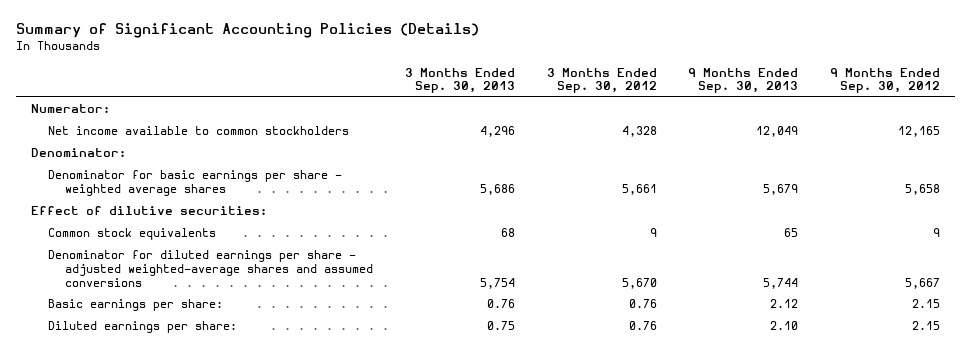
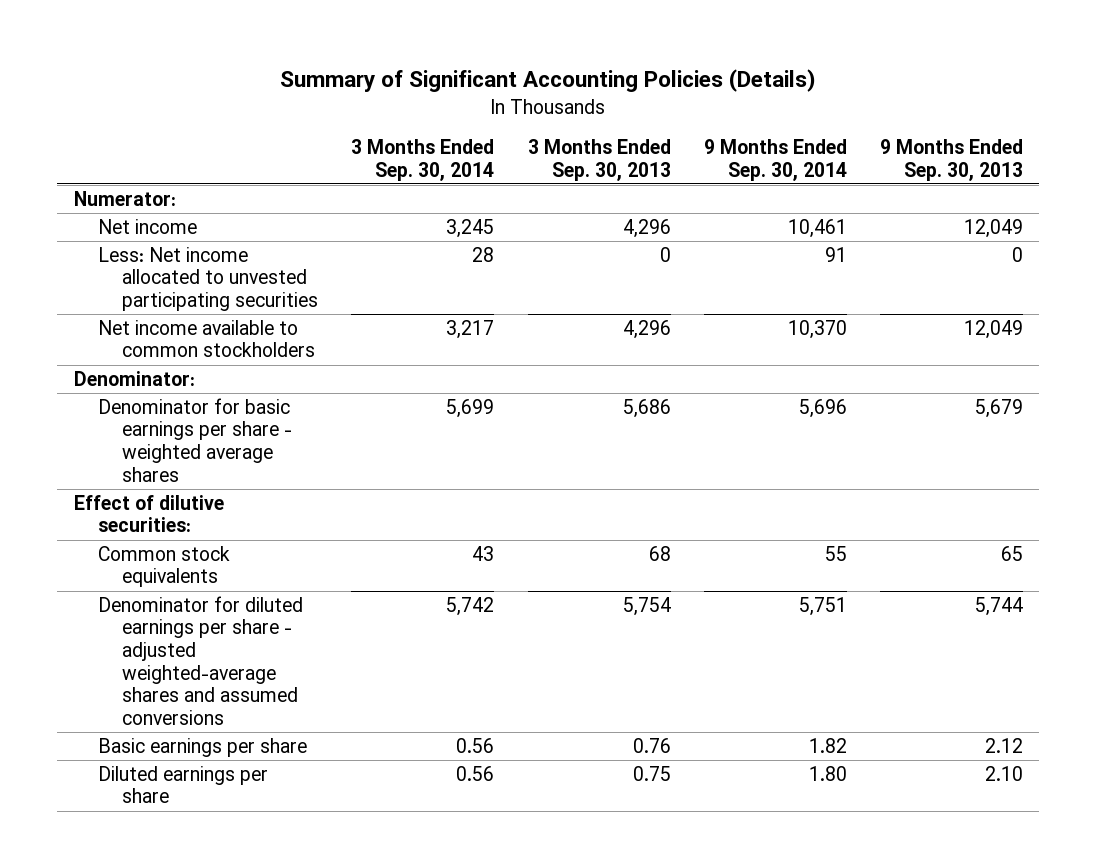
[546,67,657,94] 3 Months Ended Sep. 30, 2012 -> none
[829,67,940,94] 9 Months Ended Sep. 30, 2012 -> none
none -> [351,139,495,181] 3 Months Ended Sep. 30, 2014
none -> [703,139,847,181] 9 Months Ended Sep. 30, 2014
none -> [97,218,197,234] Net income
none -> [97,246,319,312] Less: Net income allocated to unvested participating securities
[48,299,224,312] Basic earnings per share: -> [97,737,307,757] Basic earnings per share
[48,321,238,334] Diluted earnings per share: -> [97,765,268,804] Diluted earnings per share

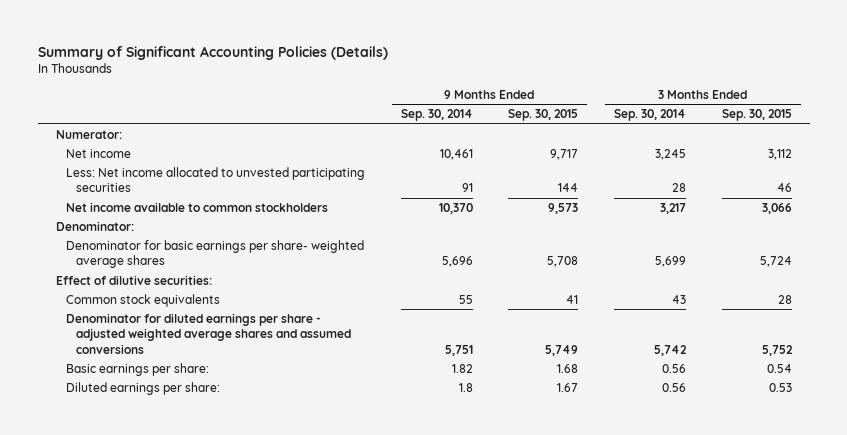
[527,139,671,181] 3 Months Ended Sep. 30, 2013 -> none
[879,139,1023,181] 9 Months Ended Sep. 30, 2013 -> none
none -> [508,109,579,122] Sep. 30, 2015
none -> [721,109,792,122] Sep. 30, 2015
[97,397,293,482] Denominator for basic earnings per share - weighted average shares -> [65,239,364,269] Denominator for basic earnings per share- weighted average shares
[97,595,303,725] Denominator for diluted earnings per share - adjusted weighted-average shares and assumed conversions -> [65,312,352,354] Denominator for diluted earnings per share - adjusted weighted average shares and assumed conversions
[97,737,307,757] Basic earnings per share -> [65,362,209,376] Basic earnings per share:
[97,765,268,804] Diluted earnings per share -> [65,381,220,395] Diluted earnings per share:
[808,765,847,781] 1.80 -> [458,382,473,392] 1.8

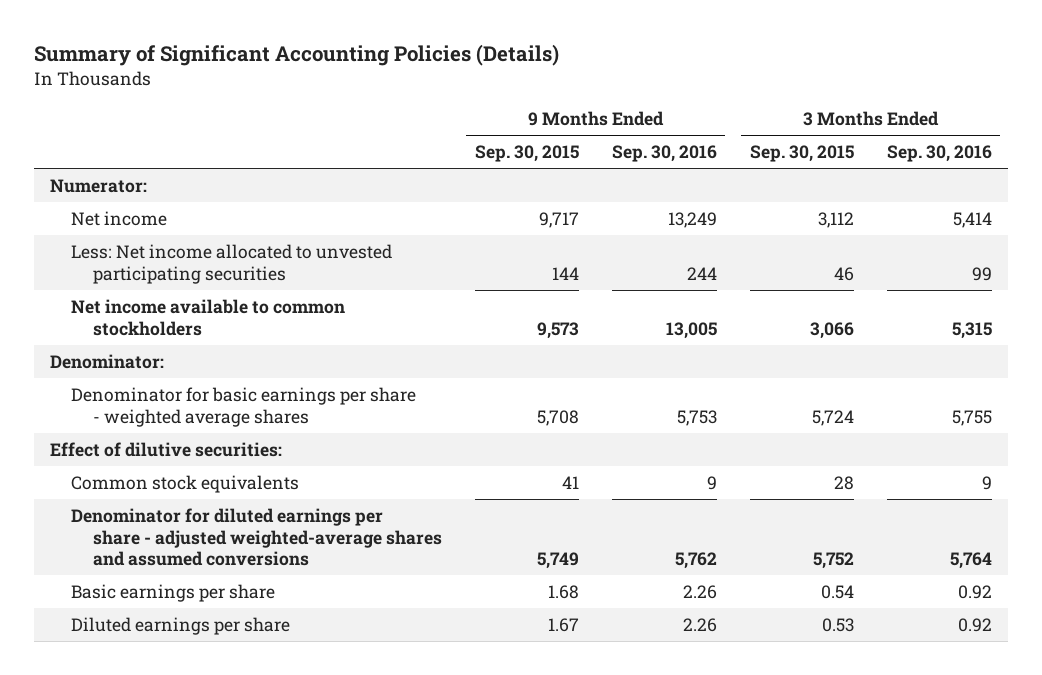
[400,109,473,122] Sep. 30, 2014 -> none
[614,109,687,122] Sep. 30, 2014 -> none
none -> [611,145,717,163] Sep. 30, 2016
none -> [886,145,992,163] Sep. 30, 2016
[65,239,364,269] Denominator for basic earnings per share- weighted average shares -> [71,386,417,427] Denominator for basic earnings per share - weighted average shares
[65,312,352,354] Denominator for diluted earnings per share - adjusted weighted average shares and assumed conversions -> [71,507,442,567] Denominator for diluted earnings per share - adjusted weighted-average shares and assumed conversions
[65,362,209,376] Basic earnings per share: -> [71,583,276,602] Basic earnings per share
[65,381,220,395] Diluted earnings per share: -> [71,616,291,635] Diluted earnings per share

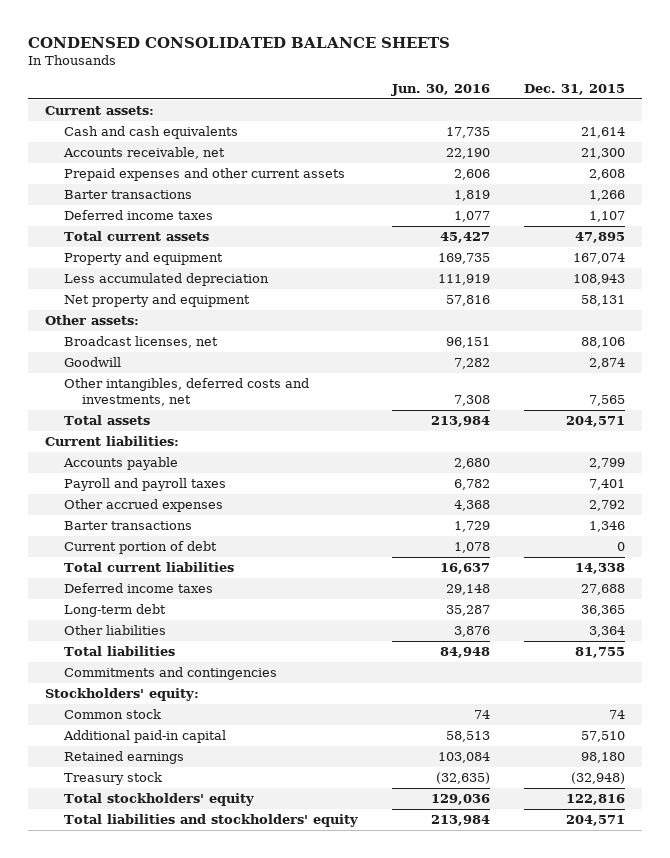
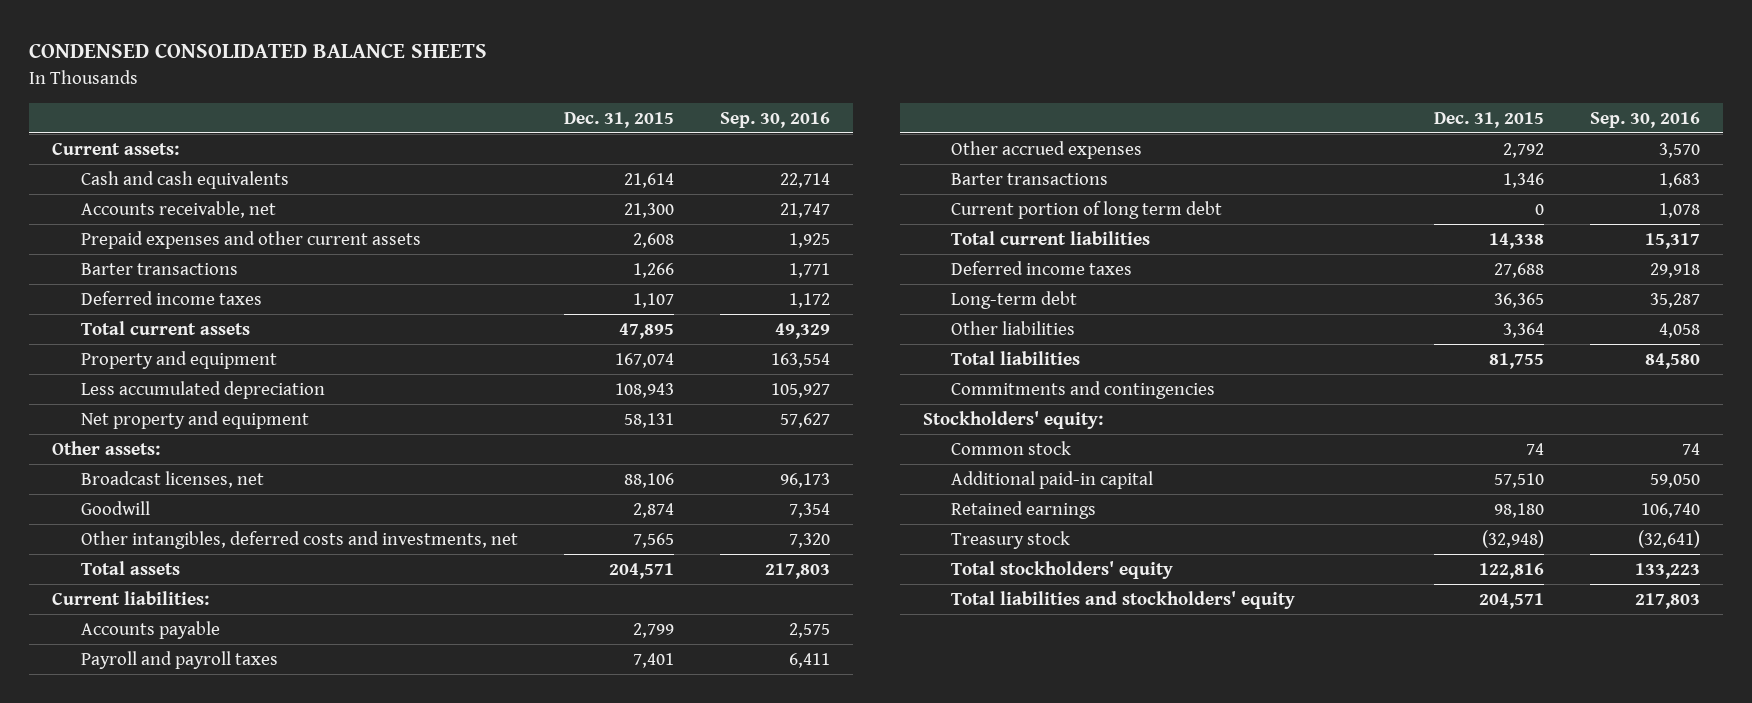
[390,83,490,96] Jun. 30, 2016 -> none
none -> [719,111,830,128] Sep. 30, 2016
[63,540,217,554] Current portion of debt -> [951,200,1223,219] Current portion of long term debt

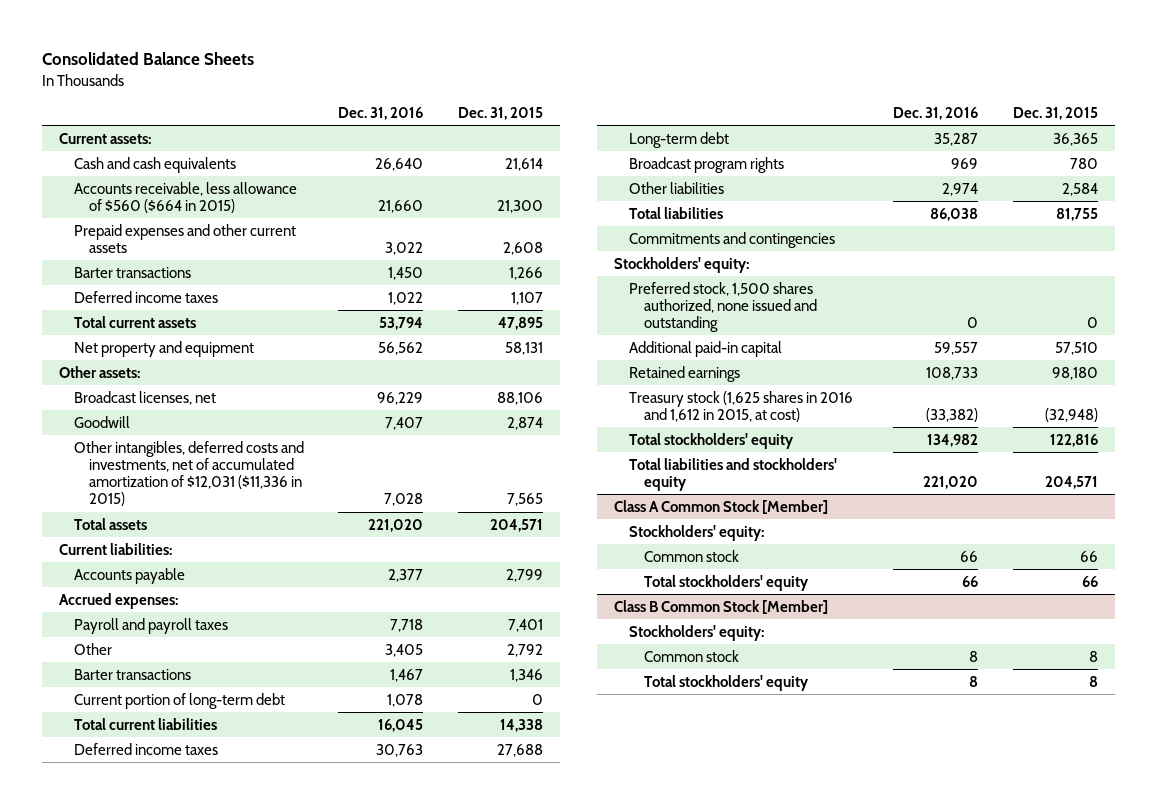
[29,43,488,59] CONDENSED CONSOLIDATED BALANCE SHEETS -> [42,52,255,66] Consolidated Balance Sheets
[719,111,830,128] Sep. 30, 2016 -> none
none -> [338,107,424,121] Dec. 31, 2016
[80,200,276,218] Accounts receivable, net -> [74,181,298,213] Accounts receivable, less allowance of $560 ($664 in 2015)
[80,350,277,369] Property and equipment -> none
[80,380,325,399] Less accumulated depreciation -> none
[80,530,518,549] Other intangibles, deferred costs and investments, net -> [74,440,305,507] Other intangibles, deferred costs and investments, net of accumulated amortization of $12,031 ($11,336 in 2015)
none -> [59,592,179,609] Accrued expenses:
[951,140,1143,159] Other accrued expenses -> [74,642,113,655] Other
[951,200,1223,219] Current portion of long term debt -> [74,692,286,709] Current portion of long-term debt
none -> [629,156,785,173] Broadcast program rights
[1503,322,1545,338] 3,364 -> [1061,182,1098,196] 2,584
[951,440,1072,455] Common stock -> none
none -> [629,281,818,333] Preferred stock, 1,500 shares authorized, none issued and outstanding
[951,530,1071,549] Treasury stock -> [629,390,854,422] Treasury stock (1,625 shares in 2016 and 1,612 in 2015, at cost)
none -> [614,499,829,514] Class A Common Stock [Member]
none -> [629,524,765,541] Stockholders' equity:
none -> [644,549,740,562] Common stock
none -> [644,574,810,591] Total stockholders' equity
none -> [614,599,829,614] Class B Common Stock [Member]
none -> [629,624,765,641] Stockholders' equity:
none -> [644,649,740,662] Common stock
none -> [644,674,810,691] Total stockholders' equity

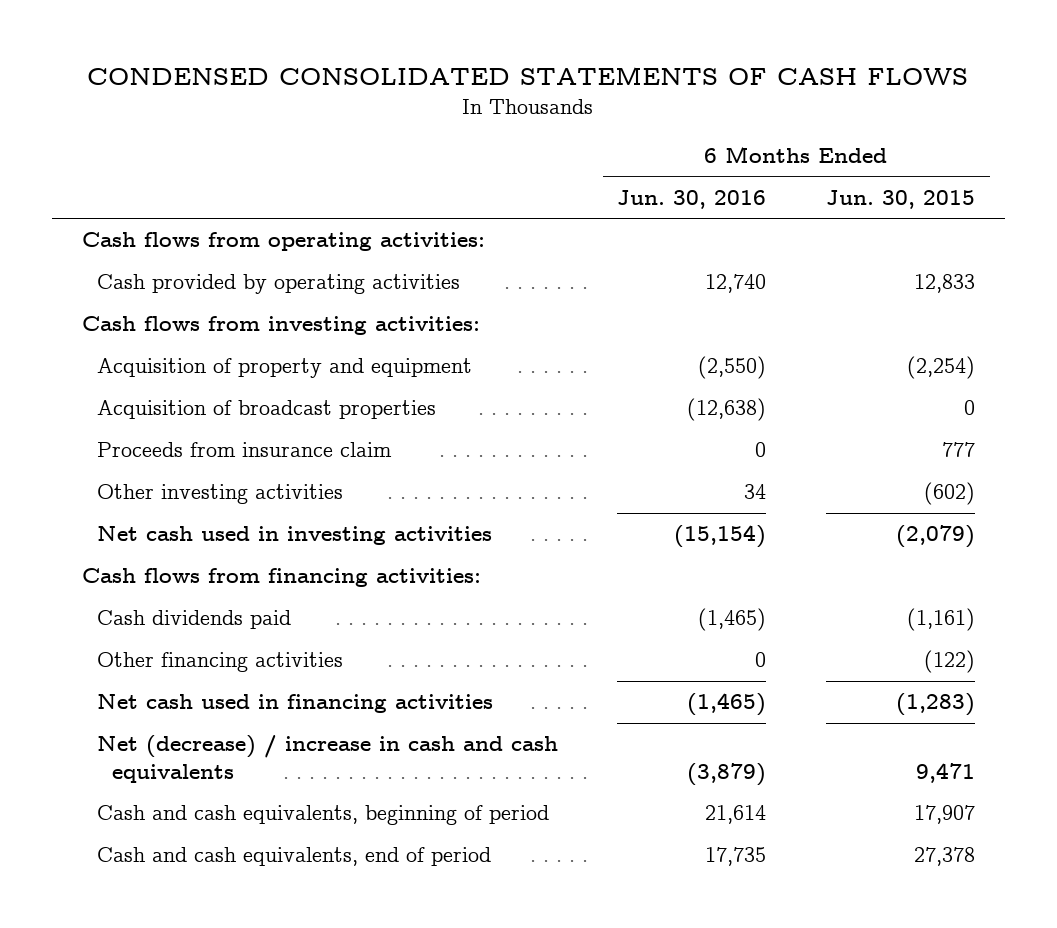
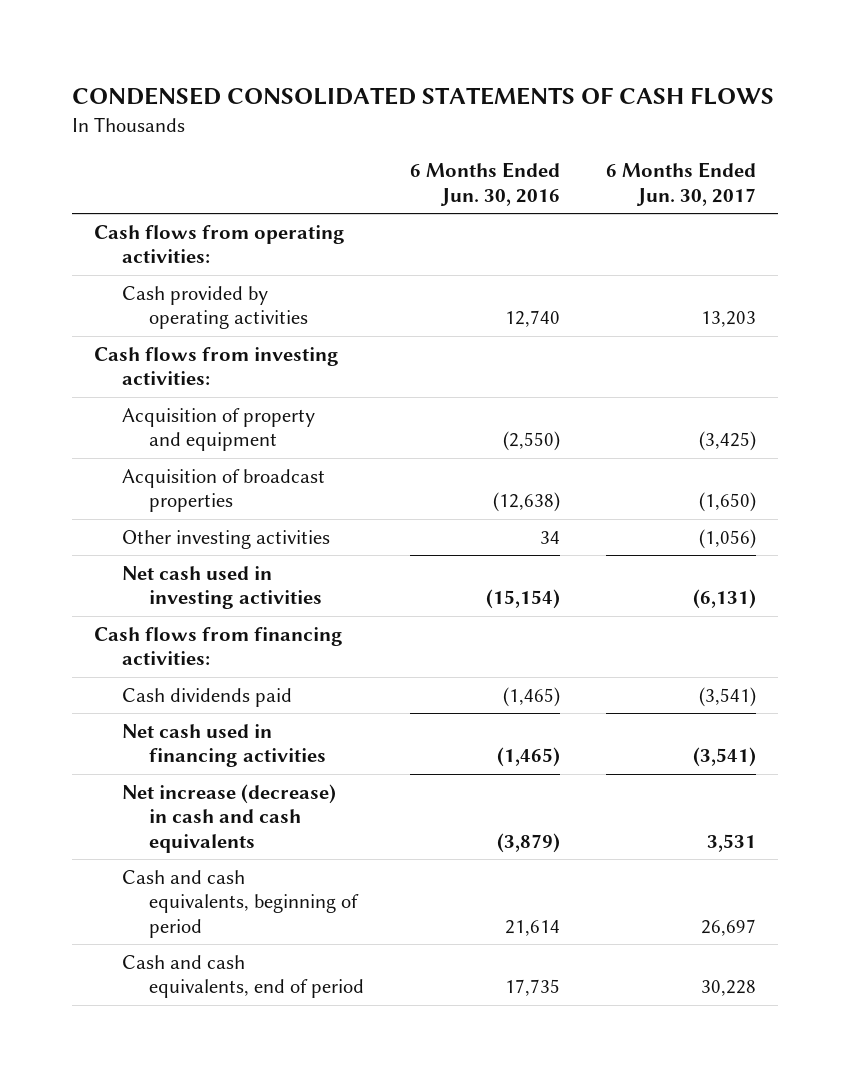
[826,189,976,209] Jun. 30, 2015 -> none
none -> [605,162,756,206] 6 Months Ended Jun. 30, 2017
[96,442,392,458] Proceeds from insurance claim -> none
[96,652,343,673] Other financing activities -> none
[96,735,558,783] Net (decrease) / increase in cash and cash equivalents -> [121,783,336,853] Net increase (decrease) in cash and cash equivalents

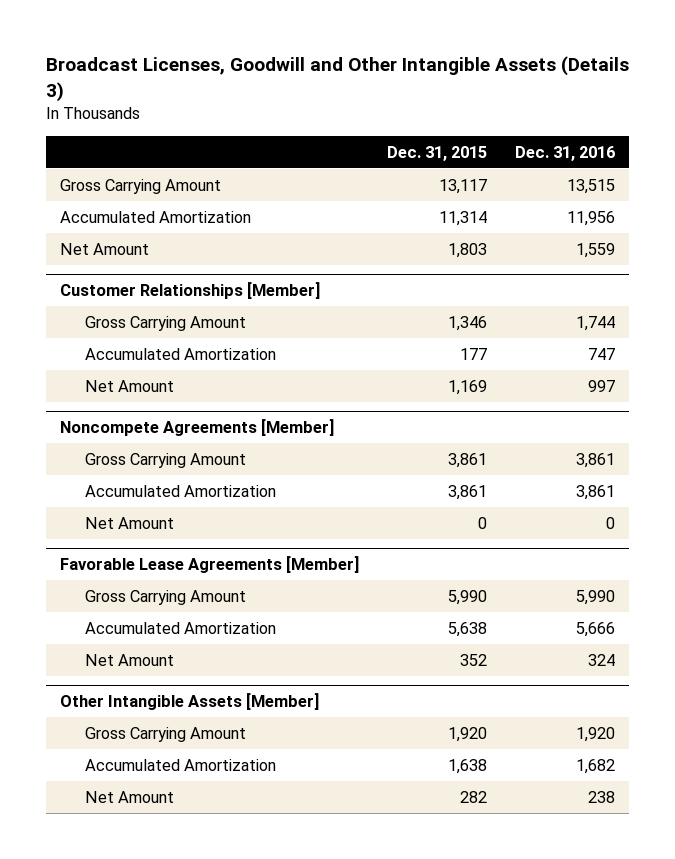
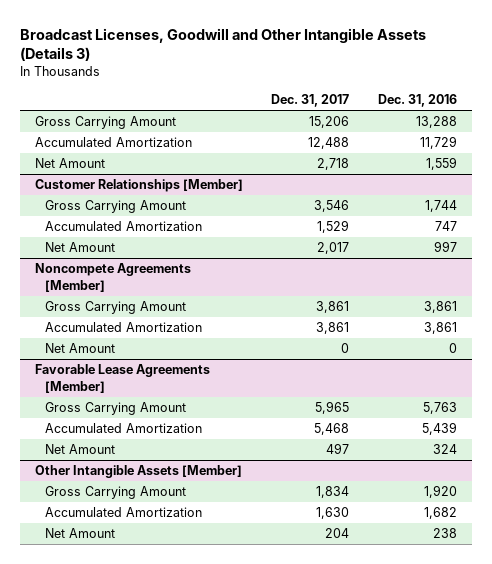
[387,145,488,161] Dec. 31, 2015 -> none
none -> [271,94,350,108] Dec. 31, 2017
[567,178,616,194] 13,515 -> [416,116,458,129] 13,288
[567,210,616,226] 11,956 -> [420,136,458,150] 11,729
[576,589,616,605] 5,990 -> [423,402,458,415] 5,763
[576,621,616,637] 5,666 -> [422,422,458,436] 5,439

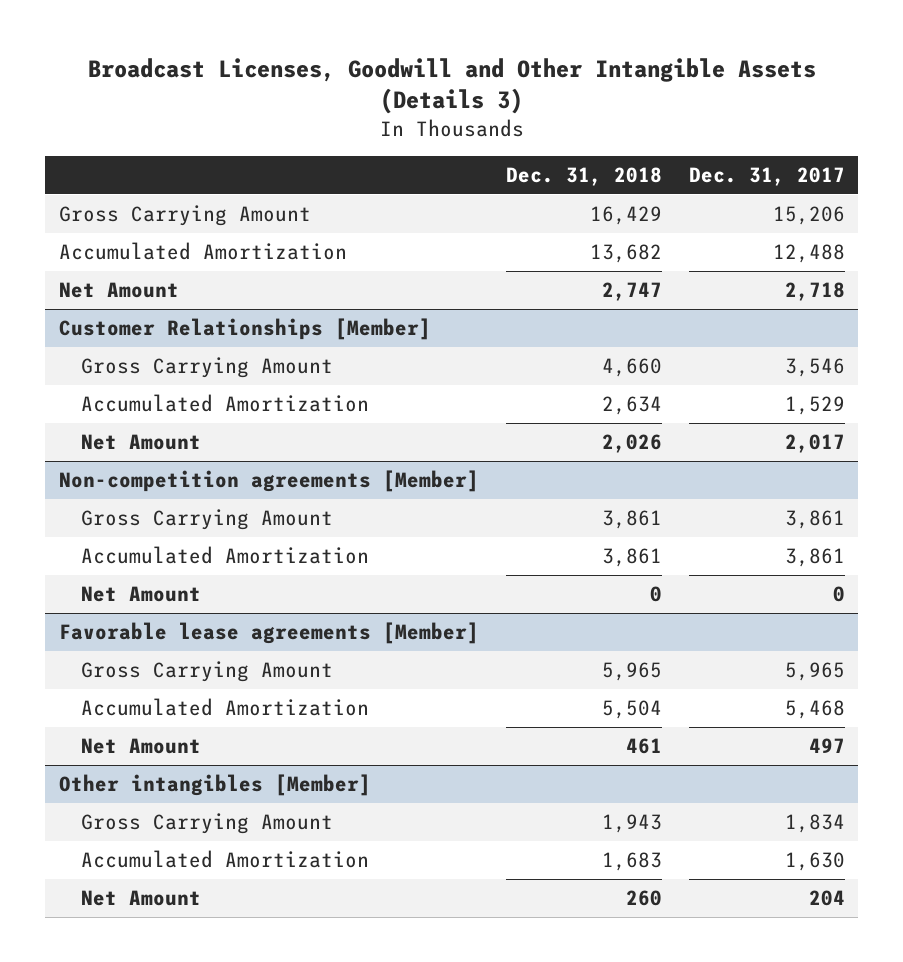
[378,94,458,108] Dec. 31, 2016 -> none
none -> [505,166,662,186] Dec. 31, 2018
[34,263,191,292] Noncompete Agreements [Member] -> [58,469,479,492] Non-competition agreements [Member]
[34,364,210,393] Favorable Lease Agreements [Member] -> [58,621,479,644] Favorable lease agreements [Member]
[34,465,242,479] Other Intangible Assets [Member] -> [58,773,371,796] Other intangibles [Member]

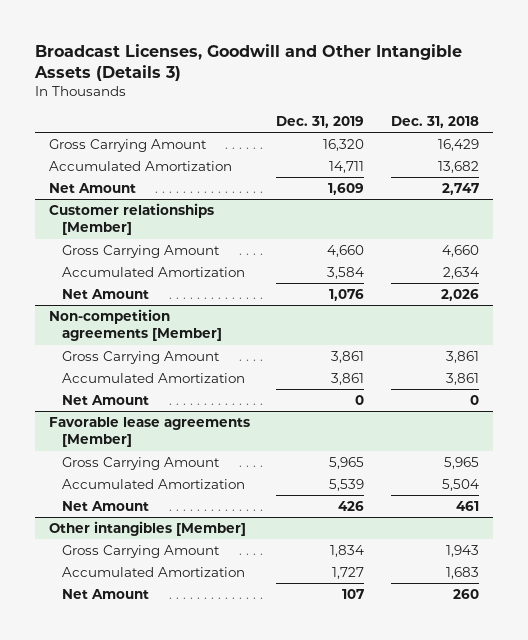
[688,166,845,186] Dec. 31, 2017 -> none
none -> [276,116,365,129] Dec. 31, 2019
[58,317,431,340] Customer Relationships [Member] -> [48,202,214,236] Customer relationships [Member]

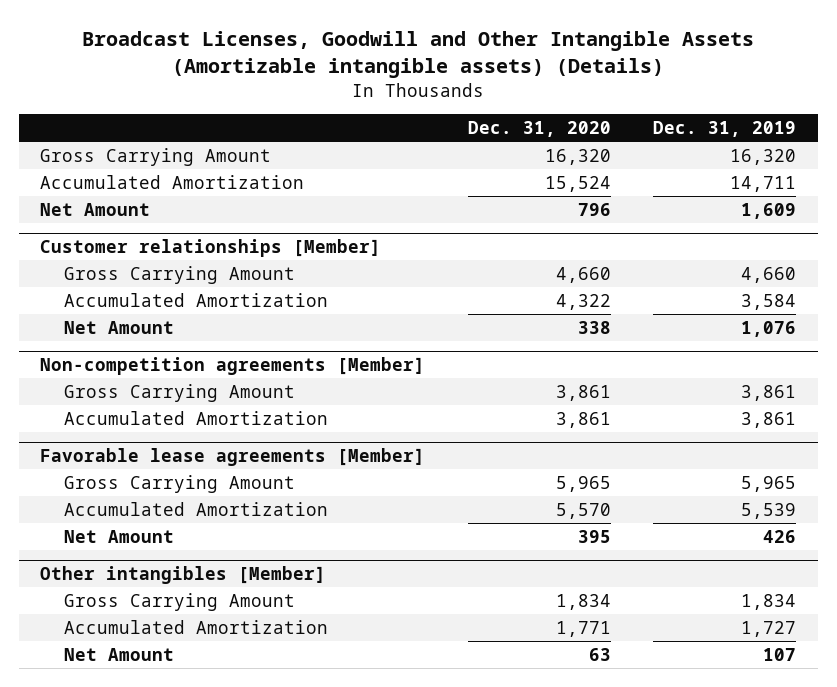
[34,43,463,81] Broadcast Licenses, Goodwill and Other Intangible Assets (Details 3) -> [82,30,755,79] Broadcast Licenses, Goodwill and Other Intangible Assets (Amortizable intangible assets) (Details)
[391,116,480,129] Dec. 31, 2018 -> none
none -> [467,120,611,137] Dec. 31, 2020
[62,394,150,405] Net Amount -> none

